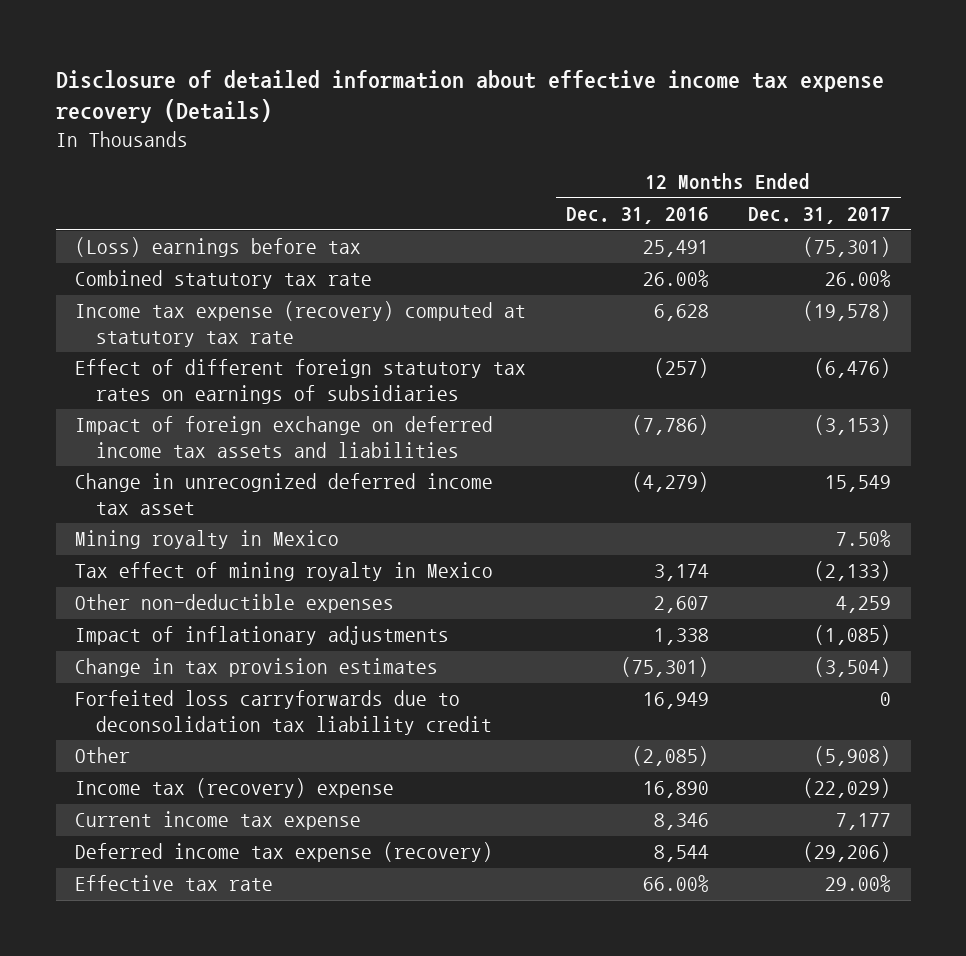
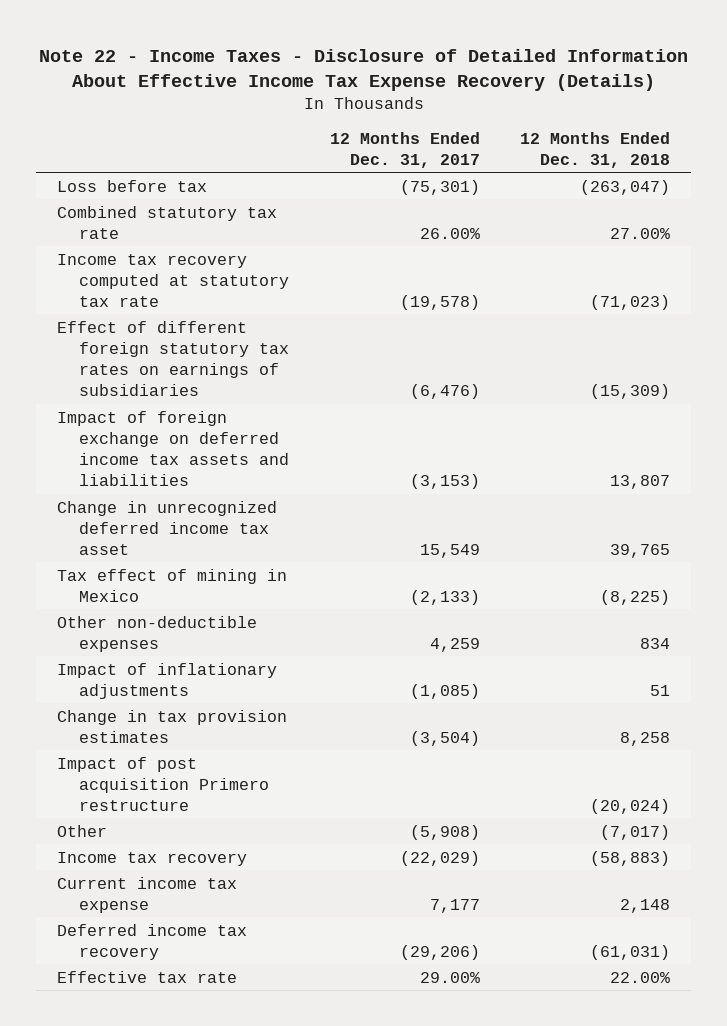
[55,69,884,124] Disclosure of detailed information about effective income tax expense recovery (Details) -> [38,48,688,91] Note 22 - Income Taxes - Disclosure of Detailed Information About Effective Income Tax Expense Recovery (Details)
[565,207,709,225] Dec. 31, 2016 -> none
none -> [520,131,671,168] 12 Months Ended Dec. 31, 2018
[75,237,362,258] (Loss) earnings before tax -> [56,179,207,192] Loss before tax
[75,301,527,347] Income tax expense (recovery) computed at statutory tax rate -> [56,253,290,307] Income tax recovery computed at statutory tax rate
[75,530,340,550] Mining royalty in Mexico -> none
[75,562,494,582] Tax effect of mining royalty in Mexico -> [56,568,287,602] Tax effect of mining in Mexico
[75,690,492,735] Forfeited loss carryforwards due to deconsolidation tax liability credit -> none
none -> [56,756,270,811] Impact of post acquisition Primero restructure
[75,778,395,799] Income tax (recovery) expense -> [56,851,247,866] Income tax recovery
[75,842,494,863] Deferred income tax expense (recovery) -> [56,923,247,960] Deferred income tax recovery

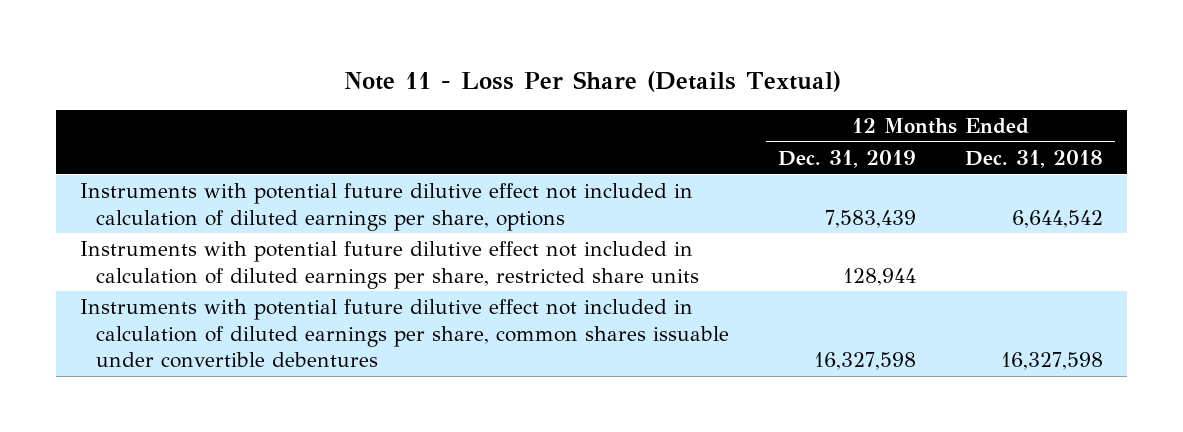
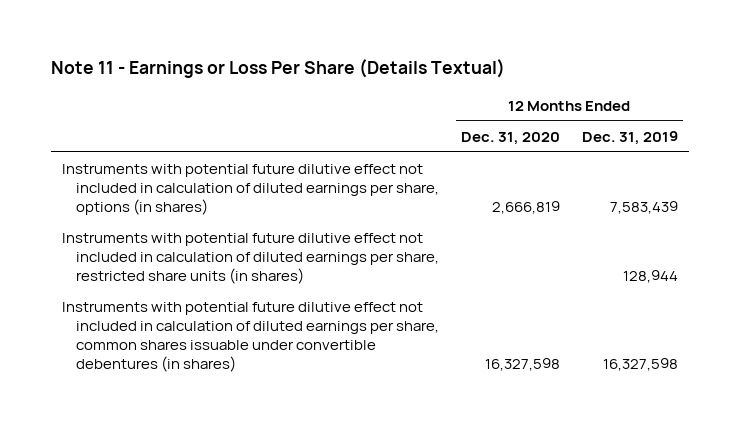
[343,70,841,92] Note 11 - Loss Per Share (Details Textual) -> [50,59,505,79] Note 11 - Earnings or Loss Per Share (Details Textual)
[965,150,1104,169] Dec. 31, 2018 -> none
none -> [460,131,560,145] Dec. 31, 2020
[80,183,694,231] Instruments with potential future dilutive effect not included in calculation of diluted earnings per share, options -> [61,164,440,216] Instruments with potential future dilutive effect not included in calculation of diluted earnings per share, options (in shares)
[80,241,700,289] Instruments with potential future dilutive effect not included in calculation of diluted earnings per share, restricted share units -> [61,233,440,285] Instruments with potential future dilutive effect not included in calculation of diluted earnings per share, restricted share units (in shares)
[80,299,730,368] Instruments with potential future dilutive effect not included in calculation of diluted earnings per share, common shares issuable under convertible debentures -> [61,302,440,373] Instruments with potential future dilutive effect not included in calculation of diluted earnings per share, common shares issuable under convertible debentures (in shares)

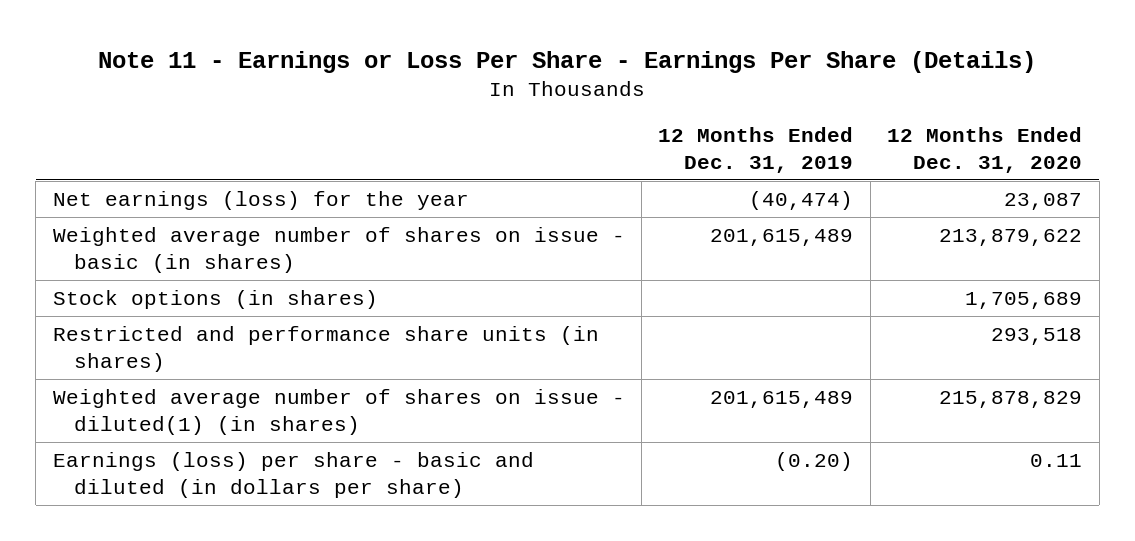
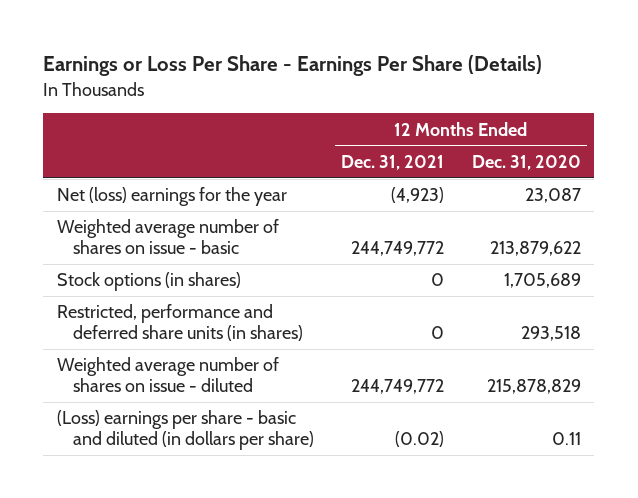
[98,51,1037,74] Note 11 - Earnings or Loss Per Share - Earnings Per Share (Details) -> [43,55,543,77] Earnings or Loss Per Share - Earnings Per Share (Details)
[658,126,854,173] 12 Months Ended Dec. 31, 2019 -> none
none -> [341,155,445,171] Dec. 31, 2021
[52,190,469,210] Net earnings (loss) for the year -> [56,187,287,207] Net (loss) earnings for the year
[52,226,625,273] Weighted average number of shares on issue - basic (in shares) -> [56,219,279,255] Weighted average number of shares on issue - basic
[52,325,599,372] Restricted and performance share units (in shares) -> [56,304,304,342] Restricted, performance and deferred share units (in shares)
[52,388,625,435] Weighted average number of shares on issue - diluted(1) (in shares) -> [56,357,279,393] Weighted average number of shares on issue - diluted
[52,451,534,498] Earnings (loss) per share - basic and diluted (in dollars per share) -> [56,410,315,451] (Loss) earnings per share - basic and diluted (in dollars per share)

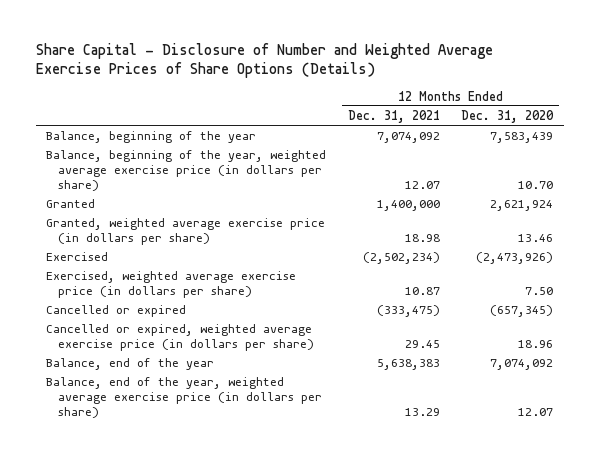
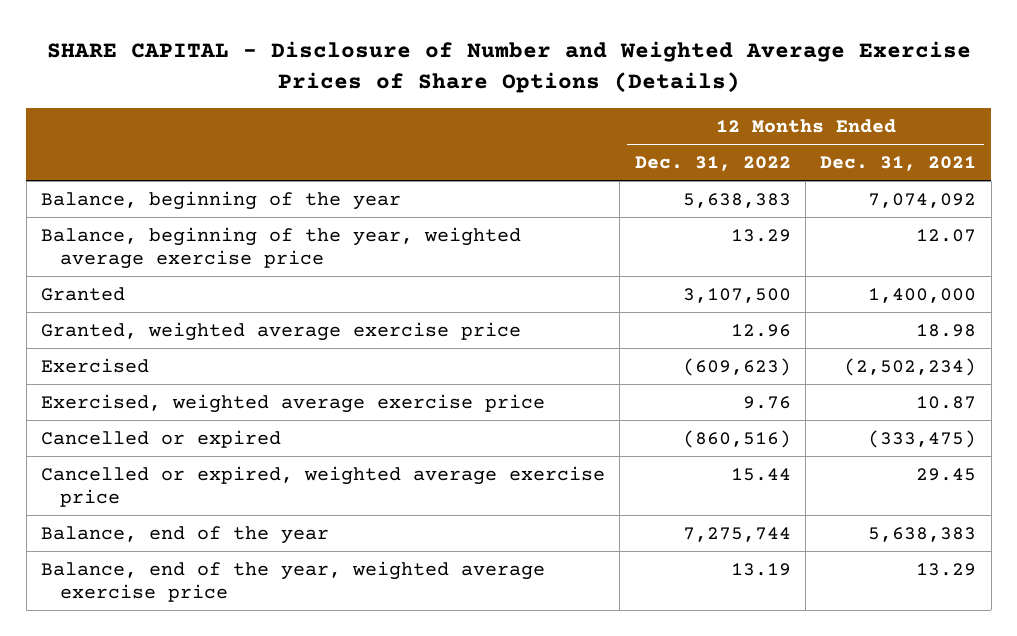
[35,42,493,79] Share Capital - Disclosure of Number and Weighted Average Exercise Prices of Share Options (Details) -> [46,41,971,94] SHARE CAPITAL - Disclosure of Number and Weighted Average Exercise Prices of Share Options (Details)
[461,109,555,123] Dec. 31, 2020 -> none
none -> [634,155,791,171] Dec. 31, 2022
[46,149,327,191] Balance, beginning of the year, weighted average exercise price (in dollars per share) -> [40,226,521,270] Balance, beginning of the year, weighted average exercise price
[46,217,326,245] Granted, weighted average exercise price (in dollars per share) -> [40,321,521,341] Granted, weighted average exercise price
[46,270,297,298] Exercised, weighted average exercise price (in dollars per share) -> [40,393,545,413] Exercised, weighted average exercise price
[46,323,315,351] Cancelled or expired, weighted average exercise price (in dollars per share) -> [40,465,605,508] Cancelled or expired, weighted average exercise price
[46,376,323,418] Balance, end of the year, weighted average exercise price (in dollars per share) -> [40,560,545,603] Balance, end of the year, weighted average exercise price

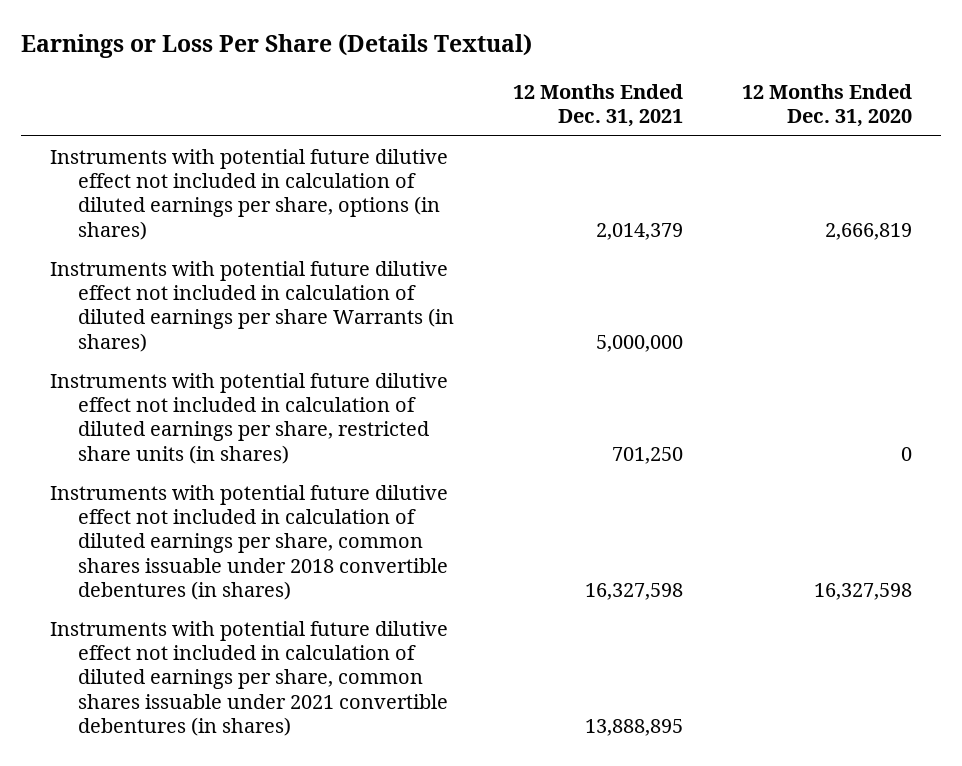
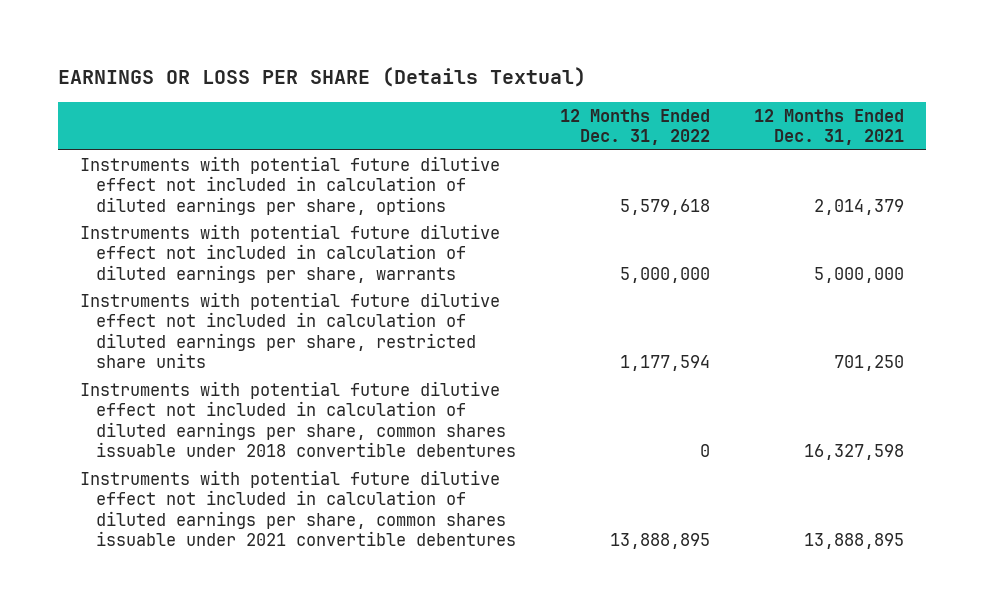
[20,33,532,58] Earnings or Loss Per Share (Details Textual) -> [57,67,586,88] EARNINGS OR LOSS PER SHARE (Details Textual)
[741,84,912,128] 12 Months Ended Dec. 31, 2020 -> none
none -> [560,108,711,146] 12 Months Ended Dec. 31, 2022
[50,149,449,240] Instruments with potential future dilutive effect not included in calculation of diluted earnings per share, options (in shares) -> [79,156,500,215] Instruments with potential future dilutive effect not included in calculation of diluted earnings per share, options
[50,261,454,352] Instruments with potential future dilutive effect not included in calculation of diluted earnings per share Warrants (in shares) -> [79,224,500,283] Instruments with potential future dilutive effect not included in calculation of diluted earnings per share, warrants
[50,373,449,464] Instruments with potential future dilutive effect not included in calculation of diluted earnings per share, restricted share units (in shares) -> [79,292,500,369] Instruments with potential future dilutive effect not included in calculation of diluted earnings per share, restricted share units
[50,485,449,600] Instruments with potential future dilutive effect not included in calculation of diluted earnings per share, common shares issuable under 2018 convertible debentures (in shares) -> [79,381,516,458] Instruments with potential future dilutive effect not included in calculation of diluted earnings per share, common shares issuable under 2018 convertible debentures
[50,621,449,736] Instruments with potential future dilutive effect not included in calculation of diluted earnings per share, common shares issuable under 2021 convertible debentures (in shares) -> [79,470,516,547] Instruments with potential future dilutive effect not included in calculation of diluted earnings per share, common shares issuable under 2021 convertible debentures

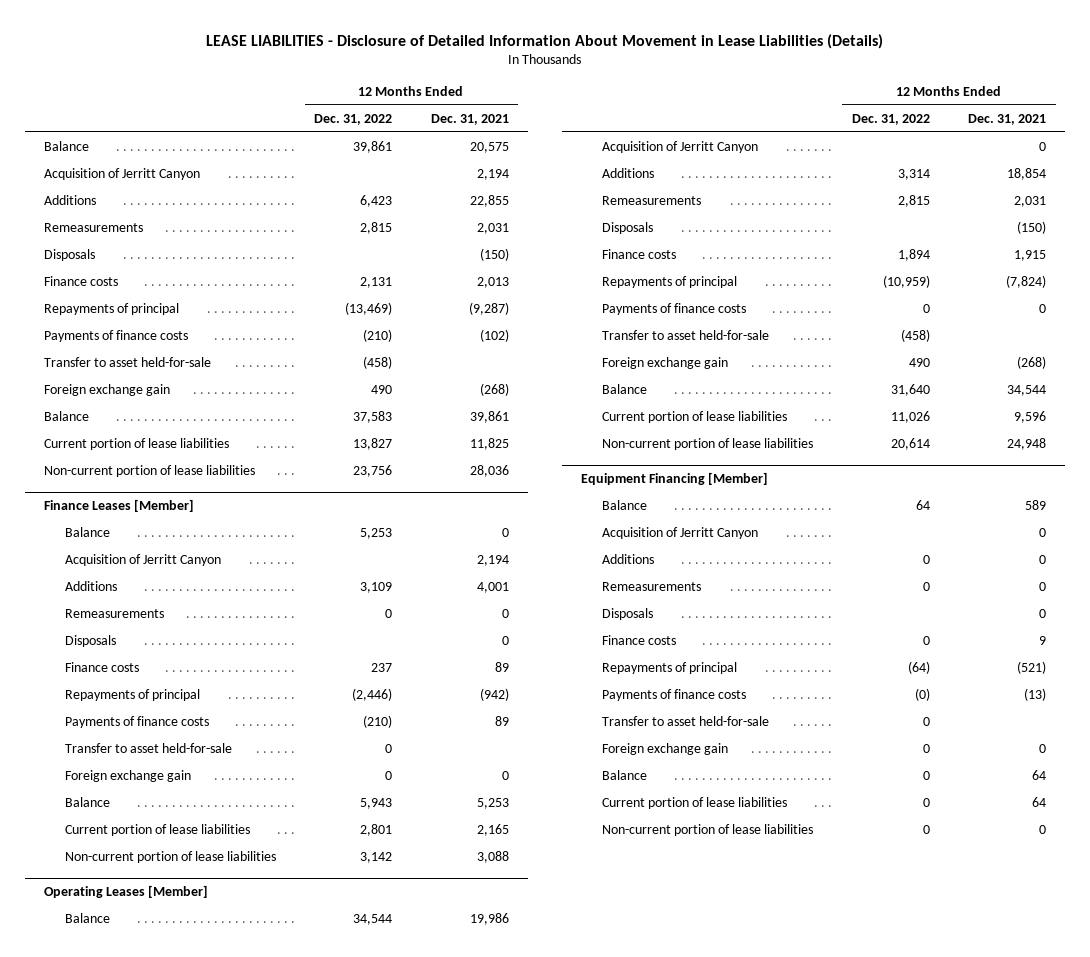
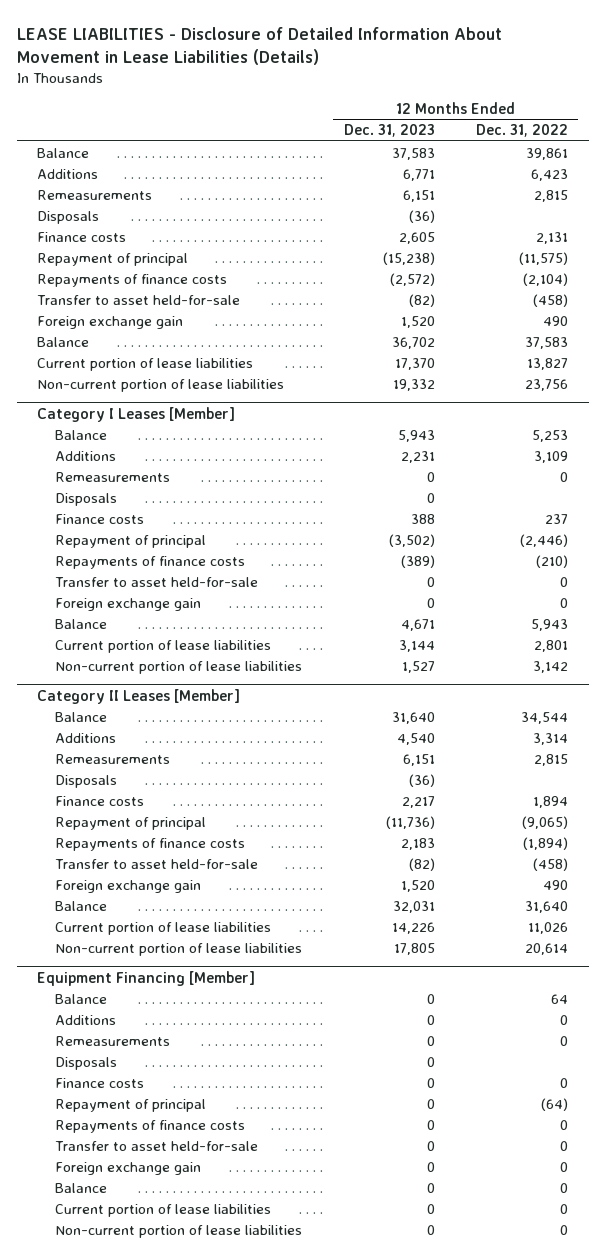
[430,113,509,125] Dec. 31, 2021 -> none
none -> [343,123,435,137] Dec. 31, 2023
[43,167,200,180] Acquisition of Jerritt Canyon -> none
[43,302,179,315] Repayments of principal -> [37,252,189,266] Repayment of principal
[345,301,393,315] (13,469) -> [518,251,568,265] (11,575)
[43,329,188,342] Payments of finance costs -> [37,273,228,287] Repayments of finance costs
[363,328,393,342] (210) -> [522,272,568,286] (2,104)
[43,498,194,512] Finance Leases [Member] -> none
none -> [37,406,236,422] Category I Leases [Member]
[64,553,221,566] Acquisition of Jerritt Canyon -> none
[64,688,200,701] Repayments of principal -> [55,534,207,548] Repayment of principal
[64,715,209,728] Payments of finance costs -> [55,555,246,569] Repayments of finance costs
[43,884,208,898] Operating Leases [Member] -> none
none -> [37,688,241,704] Category II Leases [Member]
[602,140,759,153] Acquisition of Jerritt Canyon -> none
[602,275,738,288] Repayments of principal -> [55,816,207,830] Repayment of principal
[882,274,930,288] (10,959) -> [521,815,568,829] (9,065)
[602,302,747,315] Payments of finance costs -> [55,837,246,851] Repayments of finance costs
[922,303,930,313] 0 -> [522,836,568,850] (1,894)
[602,526,759,539] Acquisition of Jerritt Canyon -> none
[602,661,738,674] Repayments of principal -> [55,1098,207,1112] Repayment of principal
[602,688,747,701] Payments of finance costs -> [55,1119,246,1133] Repayments of finance costs
[914,687,930,701] (0) -> [559,1119,568,1130] 0

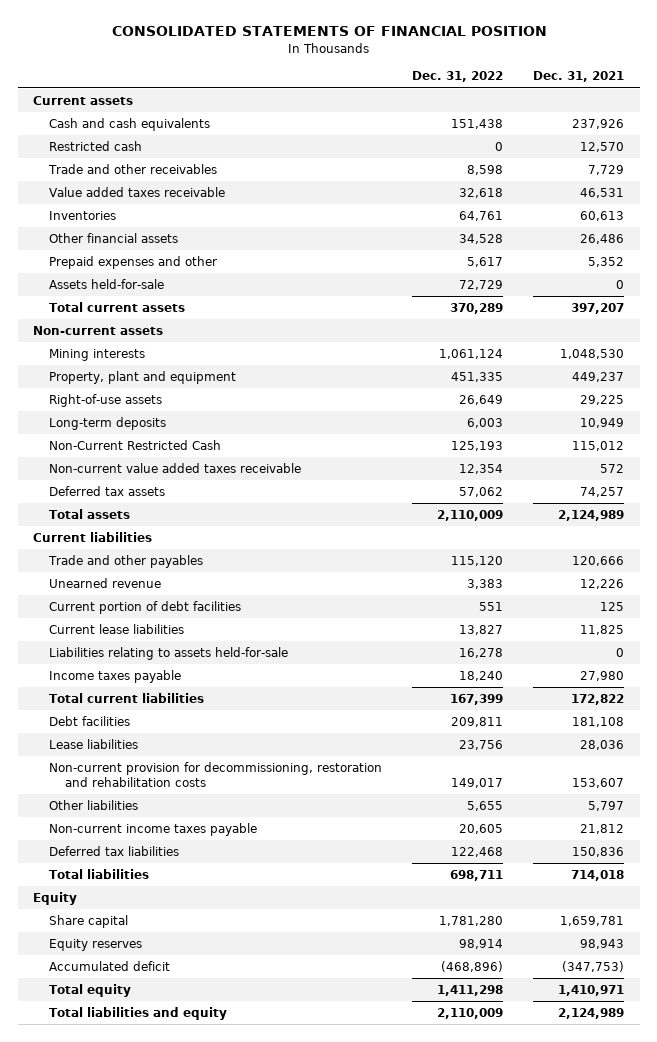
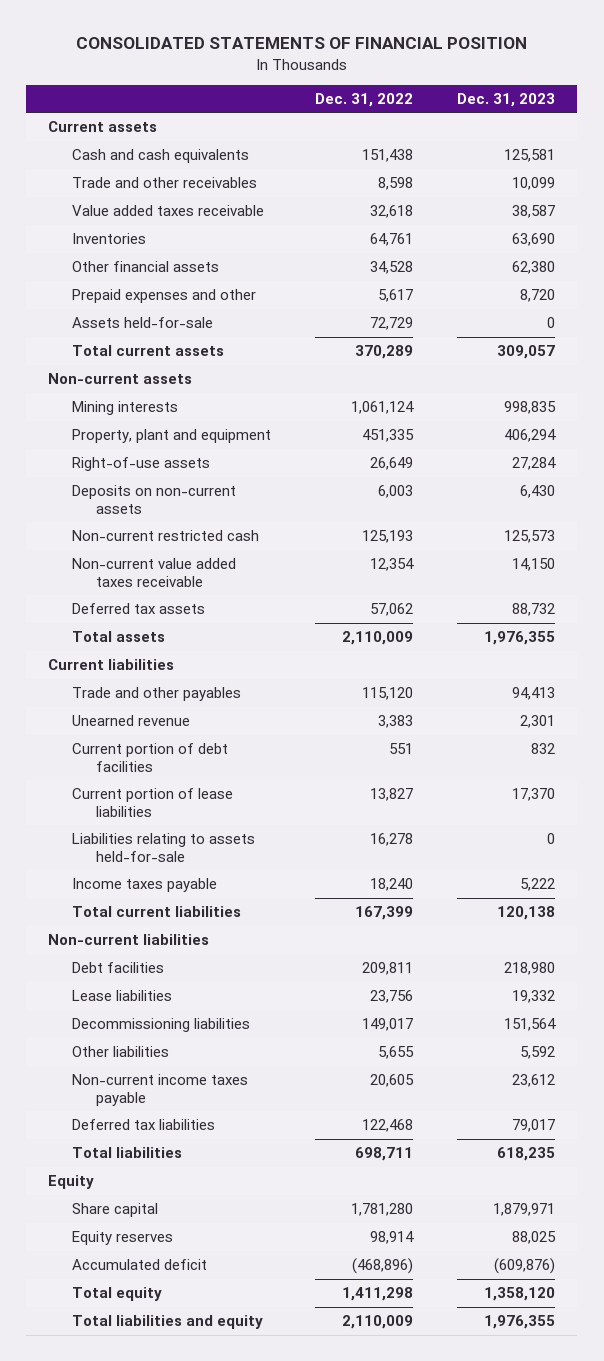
[533,71,625,83] Dec. 31, 2021 -> none
none -> [457,92,556,107] Dec. 31, 2023
[49,141,143,152] Restricted cash -> none
[49,417,167,431] Long-term deposits -> [72,485,237,514] Deposits on non-current assets
[49,440,222,451] Non-Current Restricted Cash -> [72,530,260,542] Non-current restricted cash
[49,624,185,635] Current lease liabilities -> [72,788,234,817] Current portion of lease liabilities
none -> [48,934,210,946] Non-current liabilities
[49,762,383,787] Non-current provision for decommissioning, restoration and rehabilitation costs -> [72,1018,251,1033] Decommissioning liabilities

